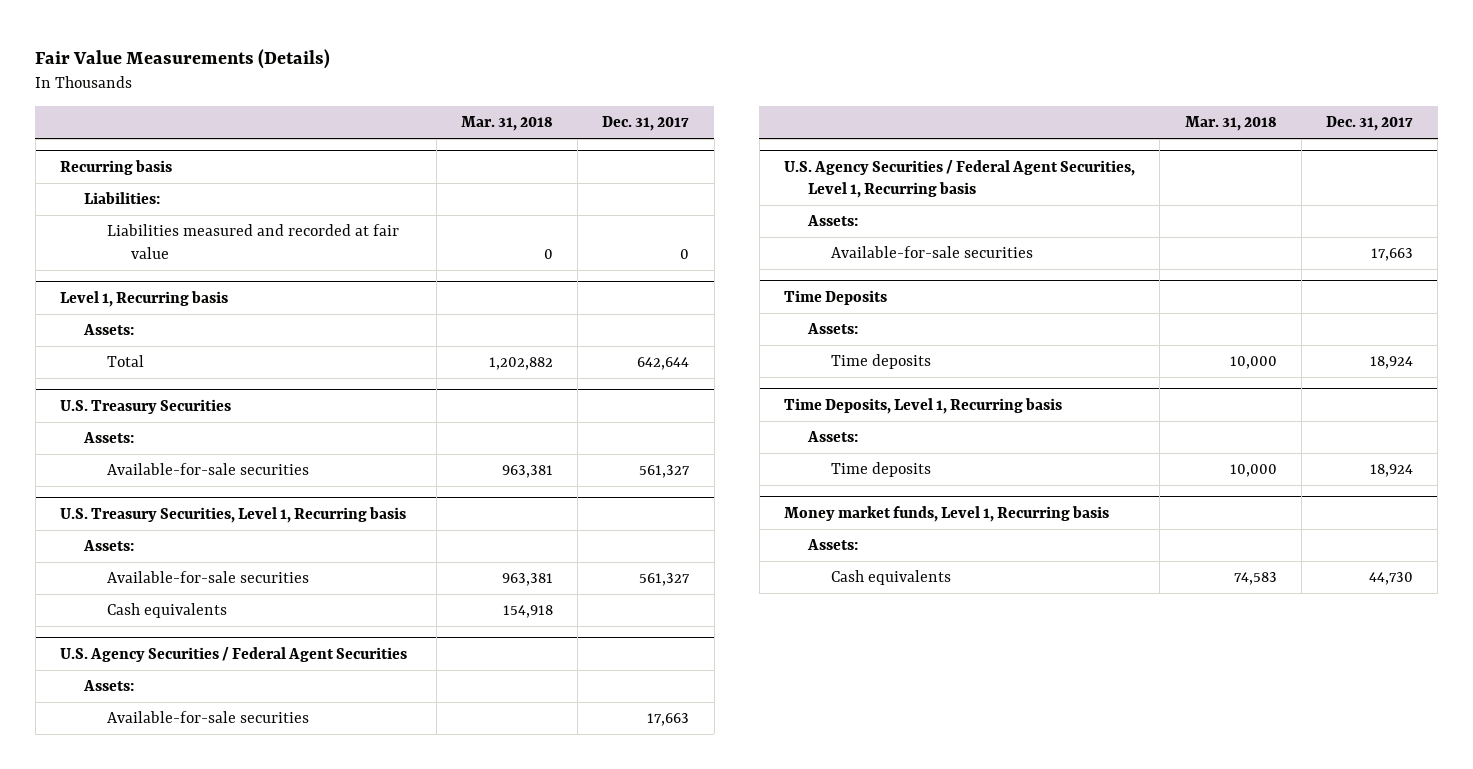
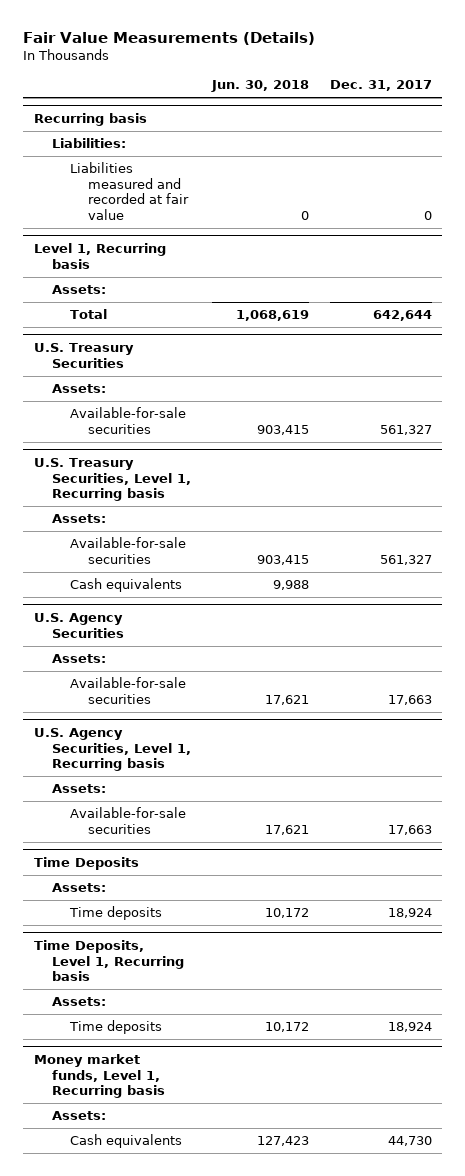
[460,116,553,132] Mar. 31, 2018 -> none
none -> [210,80,309,93] Jun. 30, 2018
[60,646,408,662] U.S. Agency Securities / Federal Agent Securities -> [33,613,124,638] U.S. Agency Securities
[784,159,1136,199] U.S. Agency Securities / Federal Agent Securities, Level 1, Recurring basis -> [33,728,191,772] U.S. Agency Securities, Level 1, Recurring basis

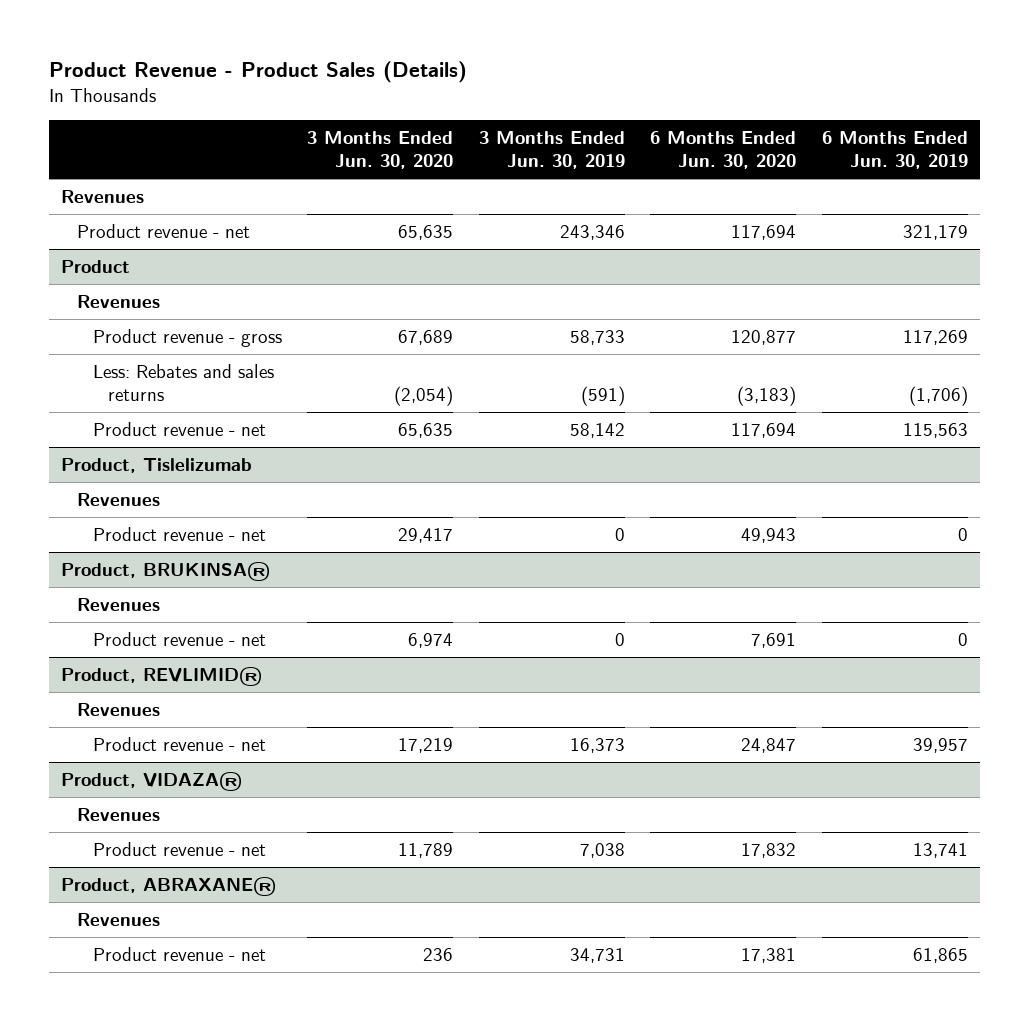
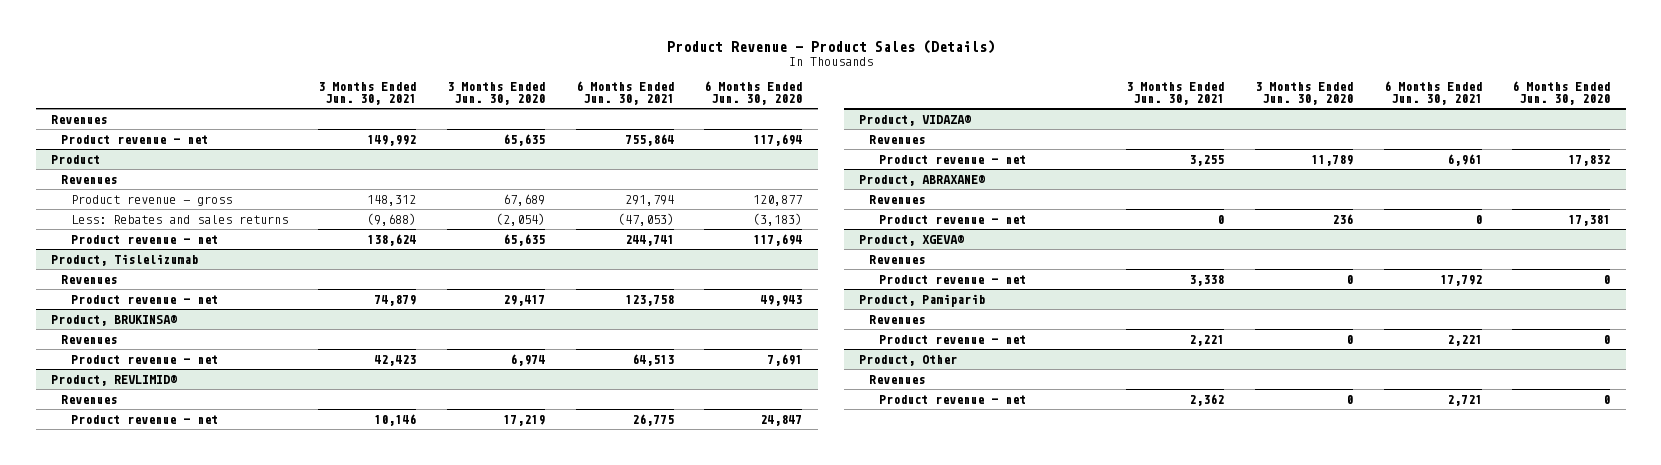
[478,131,625,170] 3 Months Ended Jun. 30, 2019 -> none
[821,131,968,170] 6 Months Ended Jun. 30, 2019 -> none
none -> [318,82,417,106] 3 Months Ended Jun. 30, 2021
none -> [575,81,674,106] 6 Months Ended Jun. 30, 2021
none -> [859,234,965,246] Product, XGEVA®
none -> [868,254,925,264] Revenues
none -> [878,274,1026,284] Product revenue - net
none -> [859,293,986,307] Product, Pamiparib
none -> [868,314,925,324] Revenues
none -> [878,334,1026,344] Product revenue - net
none -> [859,354,958,366] Product, Other
none -> [868,374,925,384] Revenues
none -> [878,394,1026,404] Product revenue - net

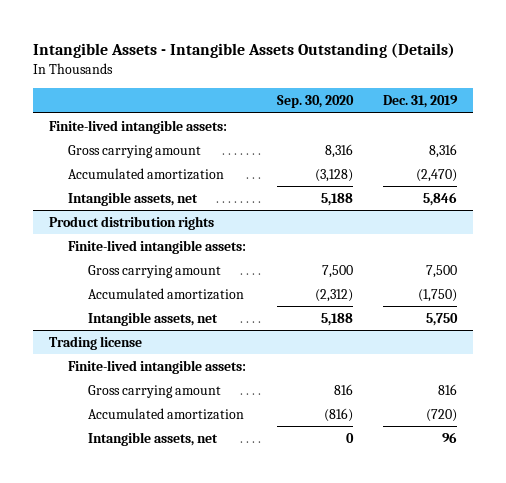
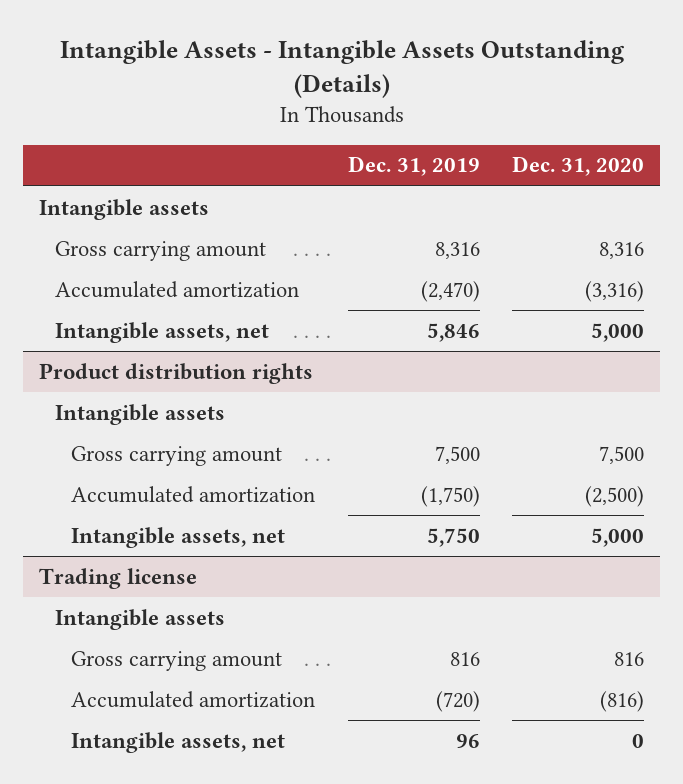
[276,95,354,109] Sep. 30, 2020 -> none
none -> [512,156,645,177] Dec. 31, 2020
[48,120,227,135] Finite-lived intangible assets: -> [39,198,210,220] Intangible assets
[68,240,247,255] Finite-lived intangible assets: -> [55,403,226,425] Intangible assets
[68,360,247,375] Finite-lived intangible assets: -> [55,608,226,630] Intangible assets

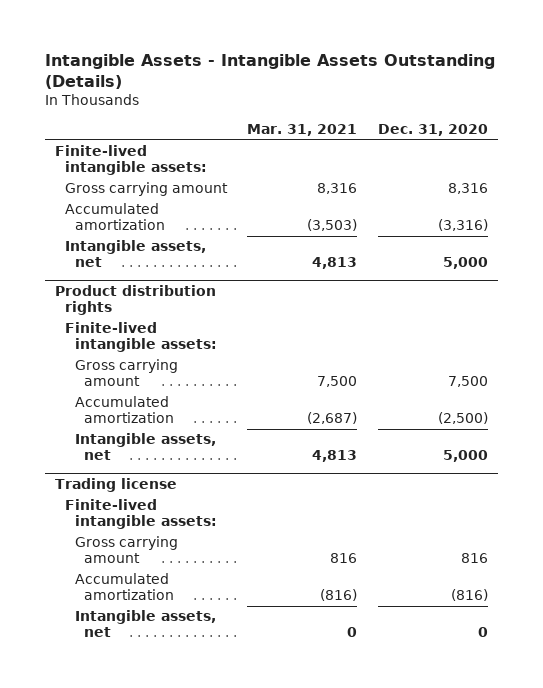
[347,156,480,177] Dec. 31, 2019 -> none
none -> [247,124,358,137] Mar. 31, 2021
[39,198,210,220] Intangible assets -> [55,145,208,176] Finite-lived intangible assets:
[55,403,226,425] Intangible assets -> [65,322,217,353] Finite-lived intangible assets:
[55,608,226,630] Intangible assets -> [65,499,217,530] Finite-lived intangible assets:

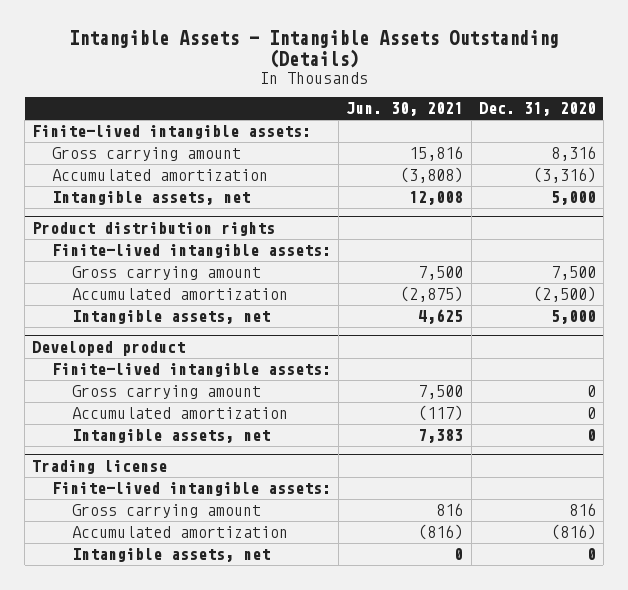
[247,124,358,137] Mar. 31, 2021 -> none
none -> [346,102,464,117] Jun. 30, 2021
none -> [32,340,186,356] Developed product
none -> [52,363,332,378] Finite-lived intangible assets:
none -> [72,385,262,400] Gross carrying amount
none -> [72,407,289,420] Accumulated amortization
none -> [72,429,271,444] Intangible assets, net

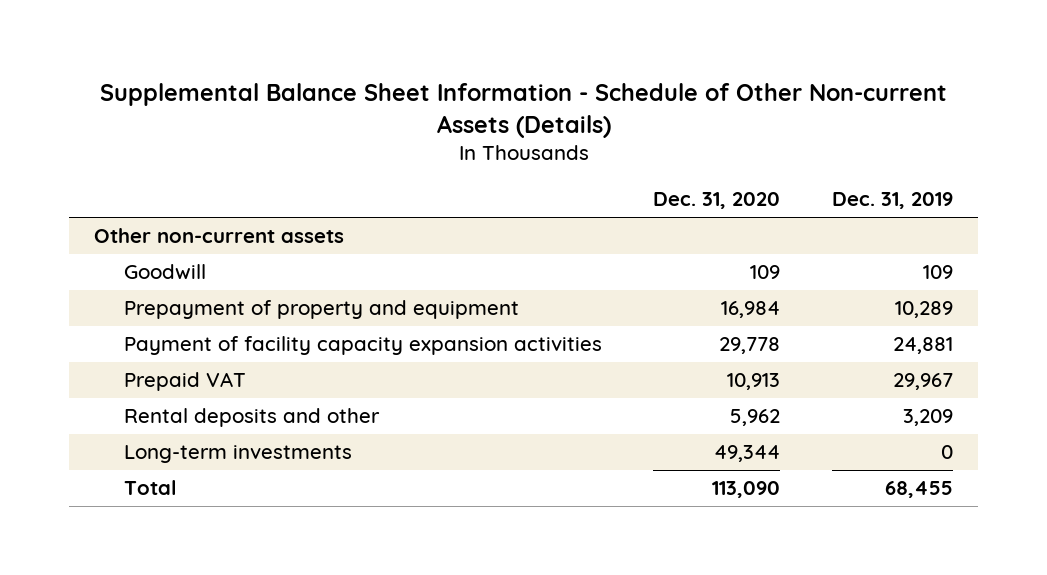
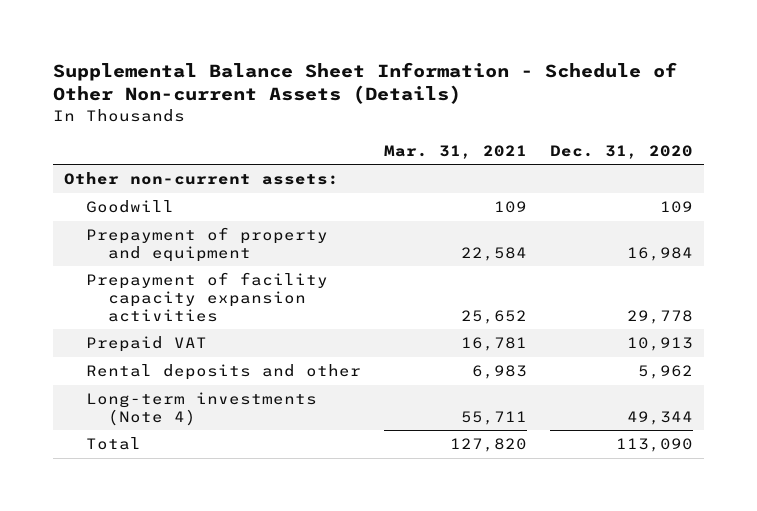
[831,192,953,210] Dec. 31, 2019 -> none
none -> [384,144,528,159] Mar. 31, 2021
[94,228,345,244] Other non-current assets -> [64,172,340,186] Other non-current assets:
[124,336,603,356] Payment of facility capacity expansion activities -> [86,272,329,322] Prepayment of facility capacity expansion activities
[124,445,353,464] Long-term investments -> [86,392,318,426] Long-term investments (Note 4)

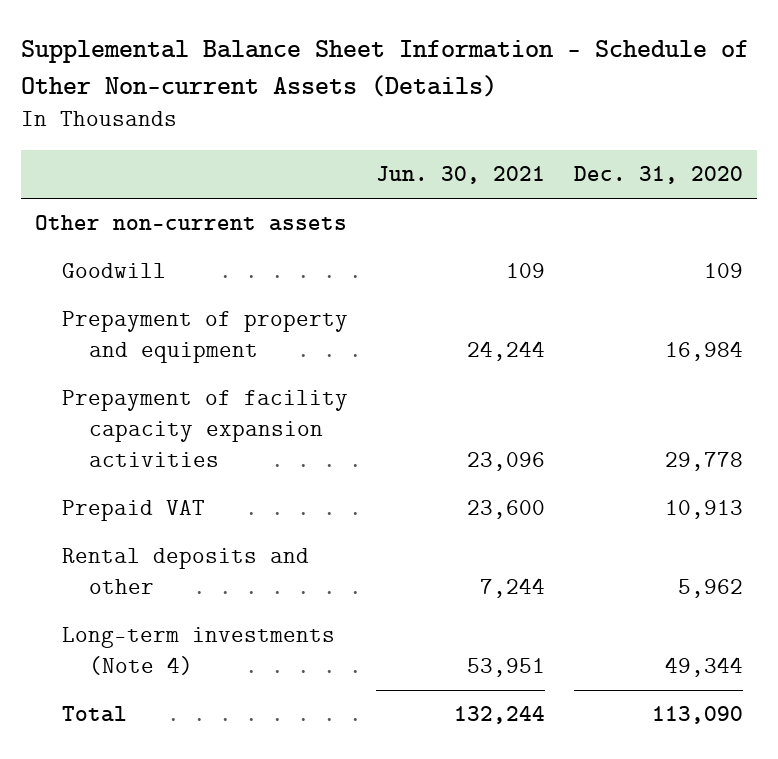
[384,144,528,159] Mar. 31, 2021 -> none
none -> [376,166,546,185] Jun. 30, 2021
[64,172,340,186] Other non-current assets: -> [34,215,347,232] Other non-current assets

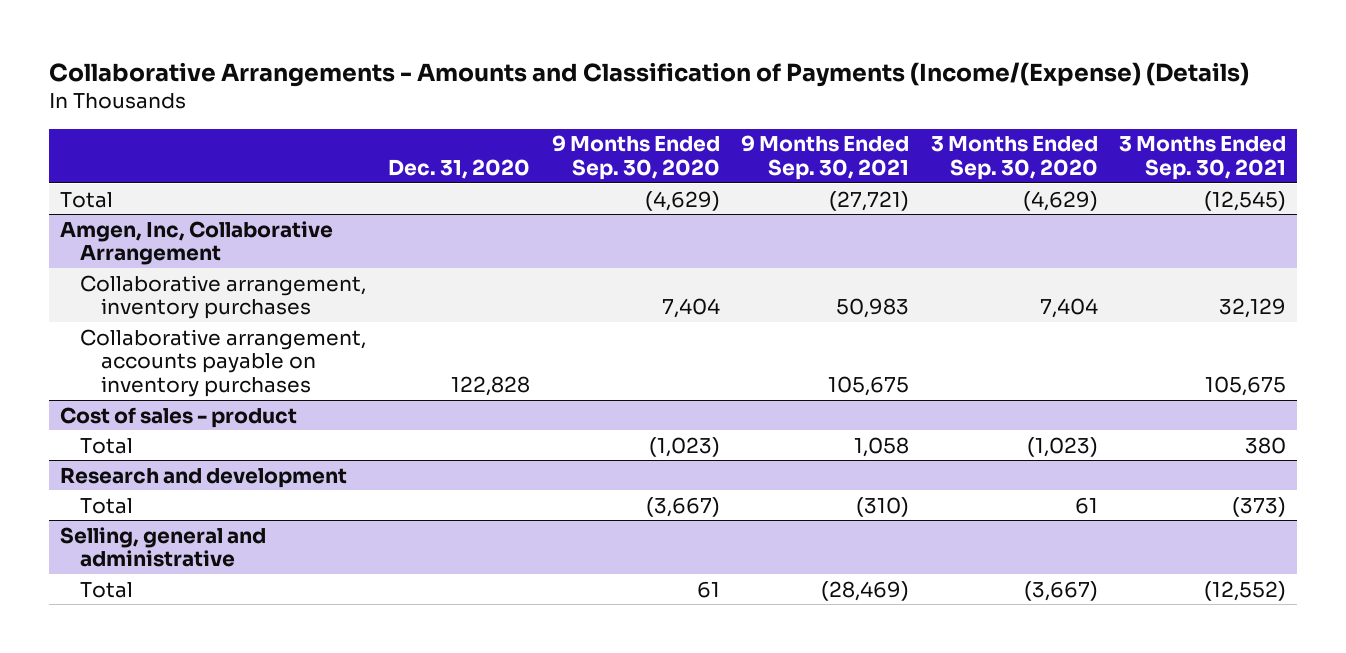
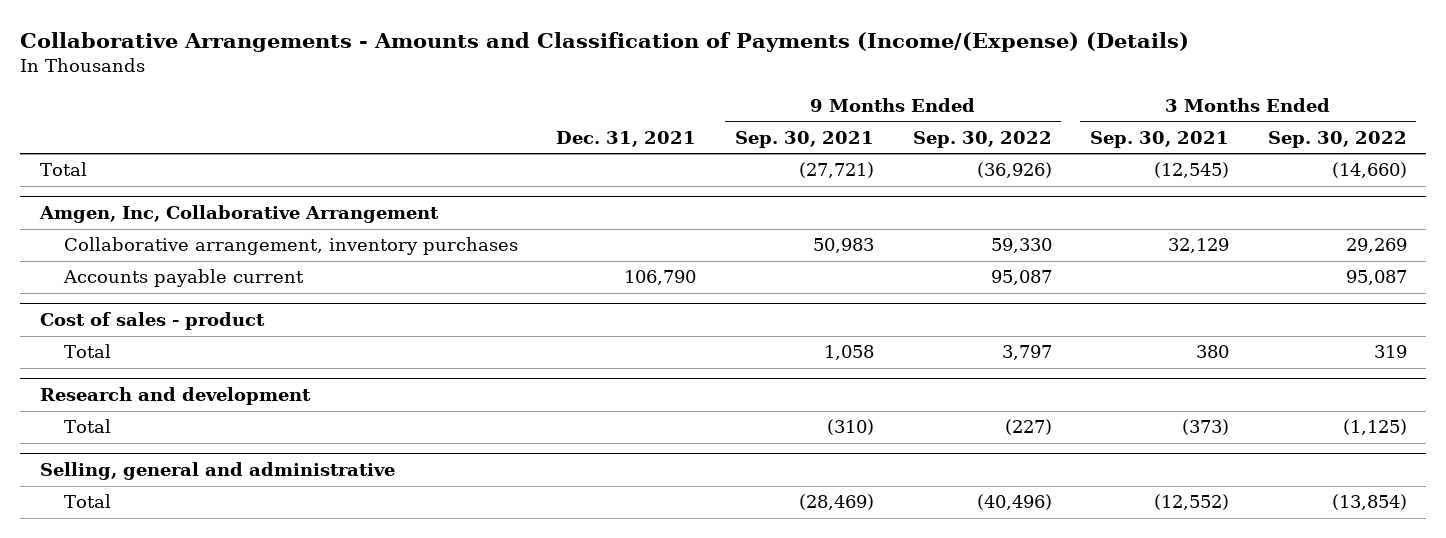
[387,158,530,179] Dec. 31, 2020 -> none
[551,135,720,180] 9 Months Ended Sep. 30, 2020 -> none
[930,136,1098,180] 3 Months Ended Sep. 30, 2020 -> none
none -> [556,130,697,147] Dec. 31, 2021
none -> [912,130,1052,148] Sep. 30, 2022
none -> [1267,130,1407,148] Sep. 30, 2022
[80,328,367,398] Collaborative arrangement, accounts payable on inventory purchases -> none
none -> [62,269,304,288] Accounts payable current

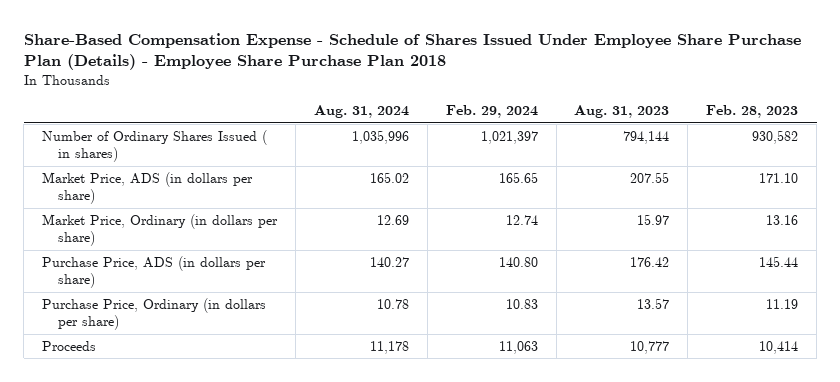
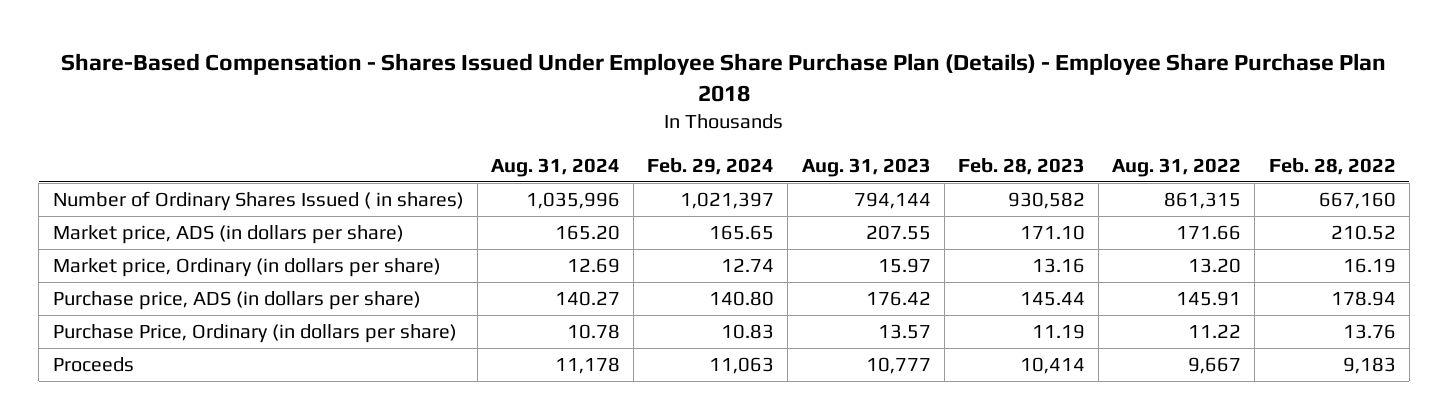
[23,32,801,71] Share-Based Compensation Expense - Schedule of Shares Issued Under Employee Share Purchase Plan (Details) - Employee Share Purchase Plan 2018 -> [61,53,1387,103] Share-Based Compensation - Shares Issued Under Employee Share Purchase Plan (Details) - Employee Share Purchase Plan 2018
none -> [1112,157,1242,177] Aug. 31, 2022
none -> [1268,157,1396,175] Feb. 28, 2022
[42,171,254,205] Market Price, ADS (in dollars per share) -> [52,225,404,245] Market price, ADS (in dollars per share)
[369,171,409,183] 165.02 -> [554,225,620,241] 165.20
[42,213,279,247] Market Price, Ordinary (in dollars per share) -> [52,258,441,278] Market price, Ordinary (in dollars per share)
[42,255,267,289] Purchase Price, ADS (in dollars per share) -> [52,291,421,311] Purchase price, ADS (in dollars per share)

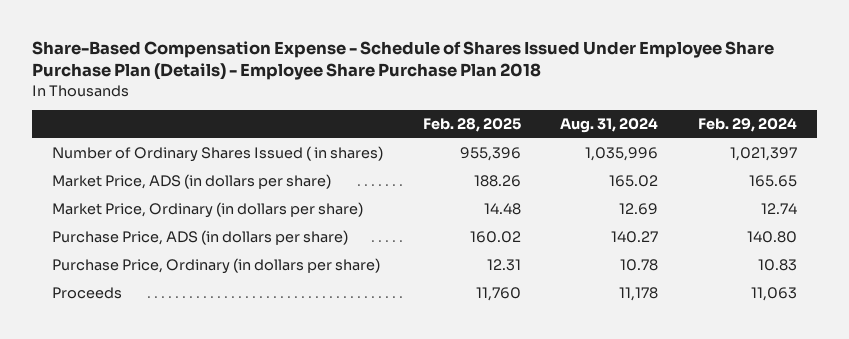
[61,53,1387,103] Share-Based Compensation - Shares Issued Under Employee Share Purchase Plan (Details) - Employee Share Purchase Plan 2018 -> [32,41,775,81] Share-Based Compensation Expense - Schedule of Shares Issued Under Employee Share Purchase Plan (Details) - Employee Share Purchase Plan 2018
[801,157,931,177] Aug. 31, 2023 -> none
[957,157,1085,175] Feb. 28, 2023 -> none
[1112,157,1242,177] Aug. 31, 2022 -> none
[1268,157,1396,175] Feb. 28, 2022 -> none
none -> [422,118,521,133] Feb. 28, 2025
[52,225,404,245] Market price, ADS (in dollars per share) -> [51,174,331,190] Market Price, ADS (in dollars per share)
[554,225,620,241] 165.20 -> [609,175,659,188] 165.02
[52,258,441,278] Market price, Ordinary (in dollars per share) -> [51,202,363,219] Market Price, Ordinary (in dollars per share)
[52,291,421,311] Purchase price, ADS (in dollars per share) -> [51,230,348,246] Purchase Price, ADS (in dollars per share)

